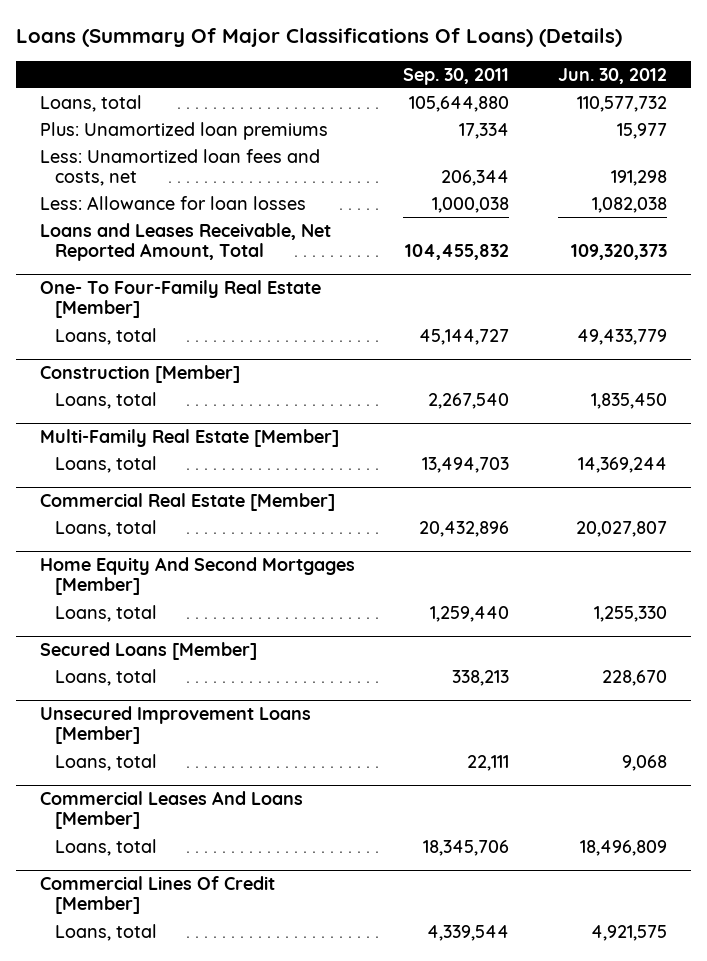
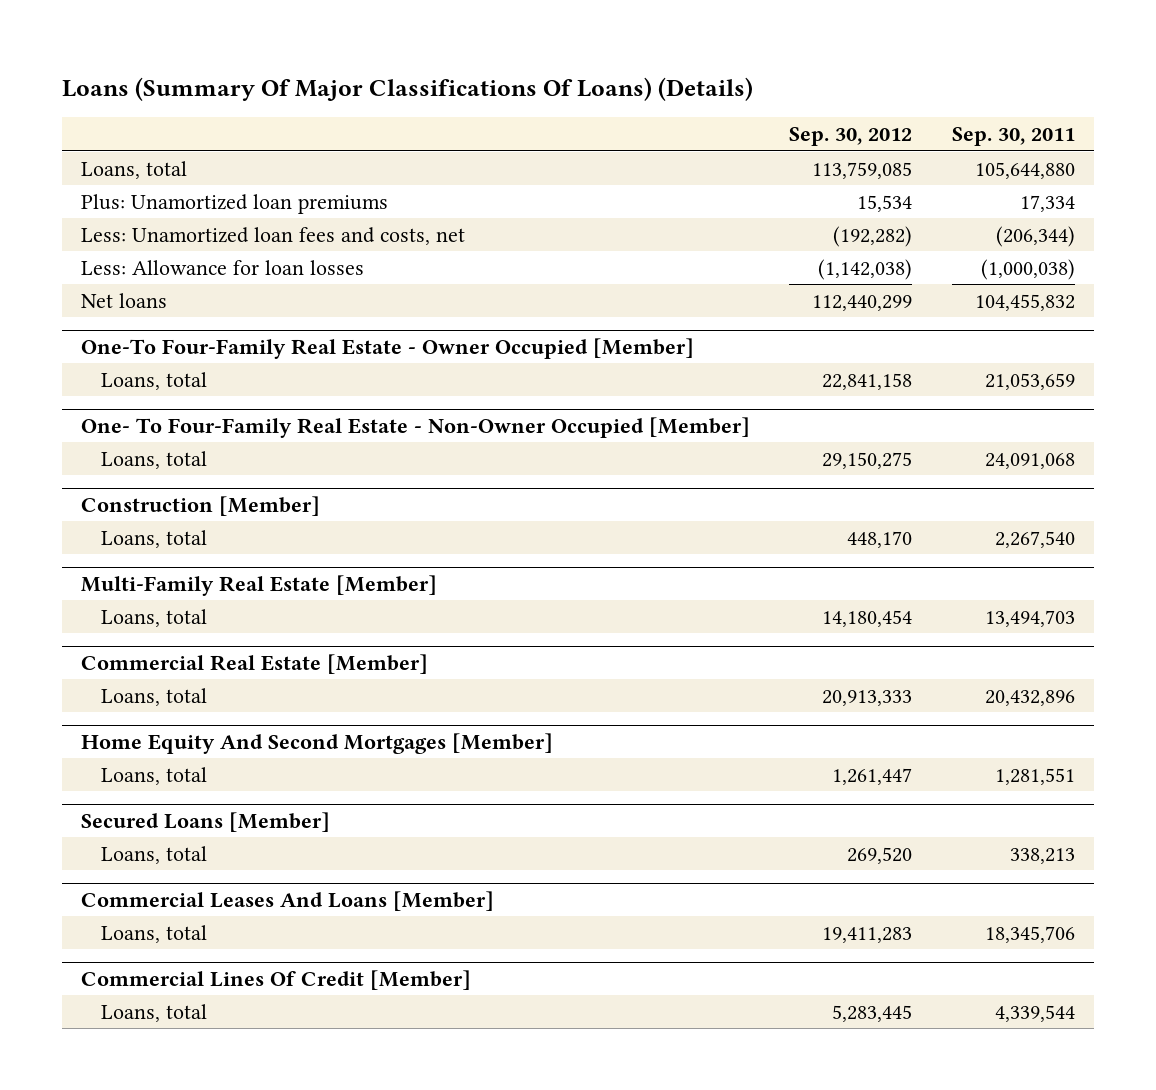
[557,67,667,84] Jun. 30, 2012 -> none
none -> [789,127,913,147] Sep. 30, 2012
[441,170,510,187] 206,344 -> [995,225,1075,247] (206,344)
[432,196,510,213] 1,000,038 -> [980,258,1075,280] (1,000,038)
[39,222,331,262] Loans and Leases Receivable, Net Reported Amount, Total -> [81,292,168,308] Net loans
[39,279,321,319] One- To Four-Family Real Estate [Member] -> [81,337,695,359] One-To Four-Family Real Estate - Owner Occupied [Member]
[419,328,510,345] 45,144,727 -> [984,372,1075,390] 21,053,659
none -> [81,416,751,438] One- To Four-Family Real Estate - Non-Owner Occupied [Member]
none -> [100,450,207,469] Loans, total
[430,605,510,622] 1,259,440 -> [994,767,1075,785] 1,281,551
[39,705,311,745] Unsecured Improvement Loans [Member] -> none
[54,753,157,771] Loans, total -> none

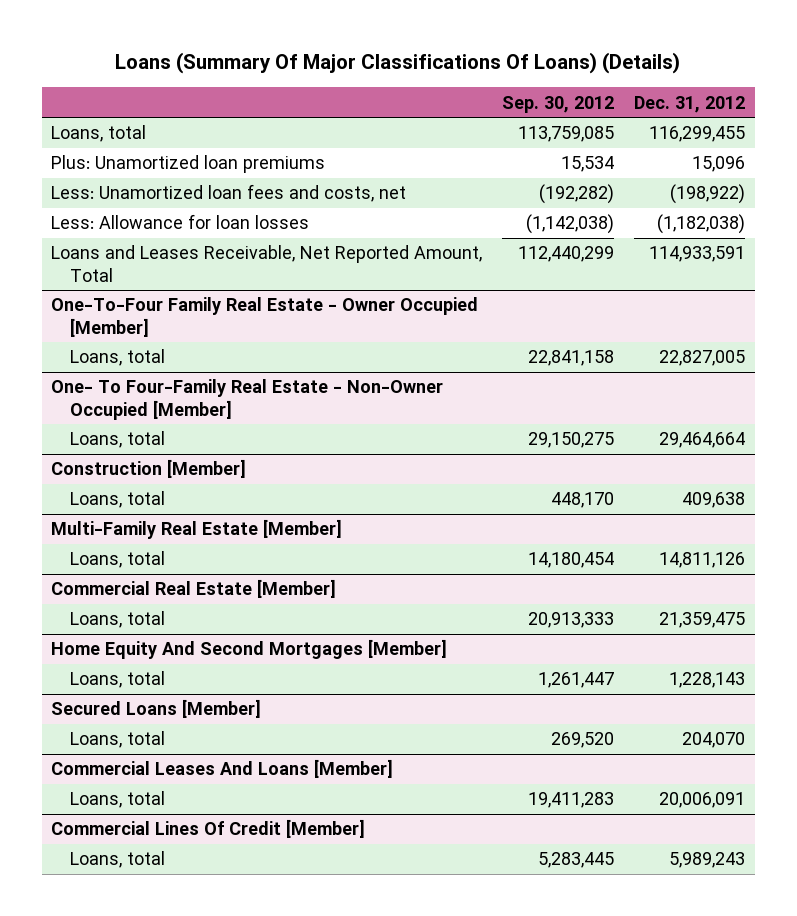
[951,127,1075,147] Sep. 30, 2011 -> none
none -> [634,95,746,113] Dec. 31, 2012
[81,292,168,308] Net loans -> [51,245,483,282] Loans and Leases Receivable, Net Reported Amount, Total
[81,337,695,359] One-To Four-Family Real Estate - Owner Occupied [Member] -> [51,297,479,337] One-To-Four Family Real Estate - Owner Occupied [Member]

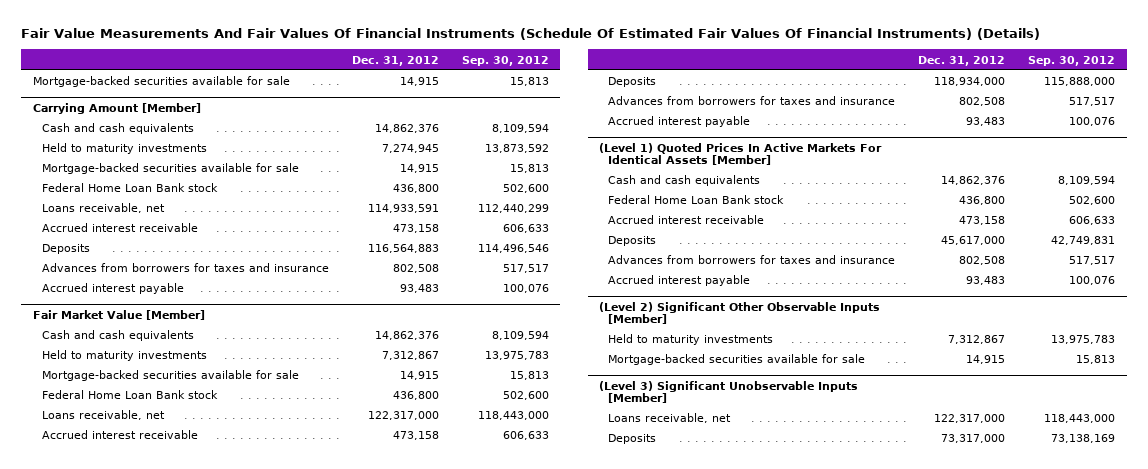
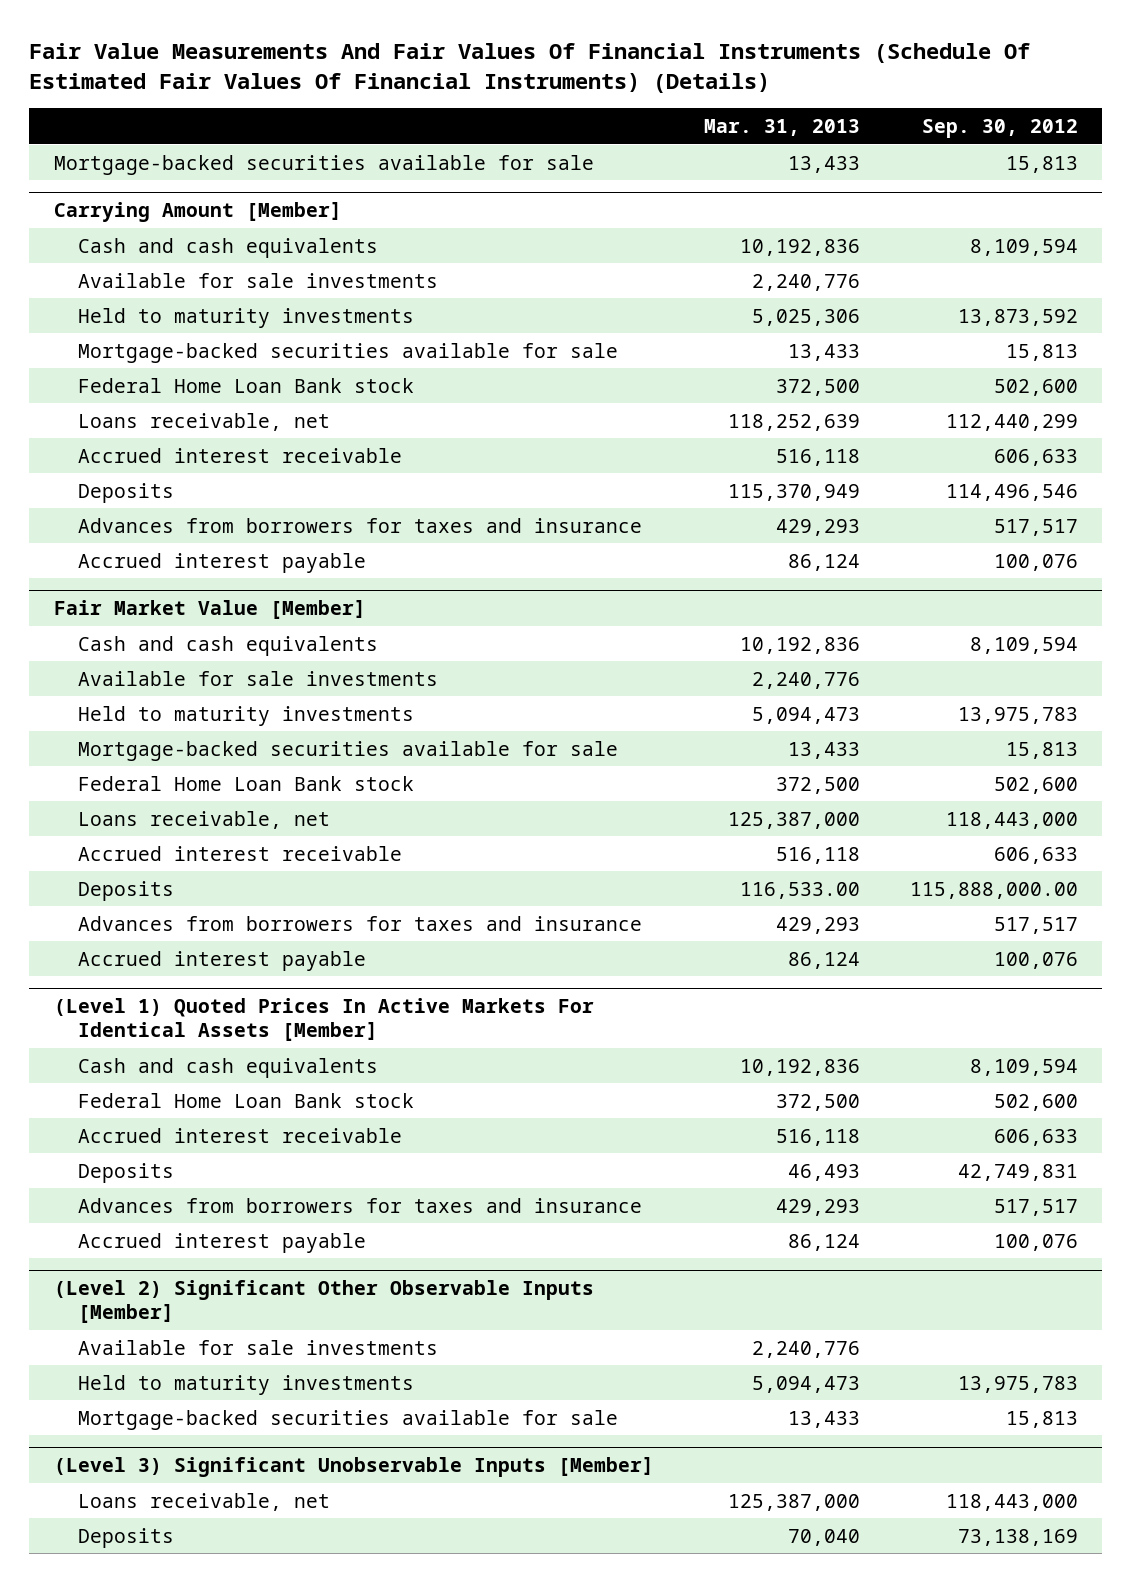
[351,55,439,66] Dec. 31, 2012 -> none
none -> [703,118,860,136] Mar. 31, 2013
none -> [77,272,438,288] Available for sale investments
none -> [77,670,438,686] Available for sale investments
[1044,77,1116,87] 115,888,000 -> [909,881,1078,899] 115,888,000.00
none -> [77,1339,438,1355] Available for sale investments

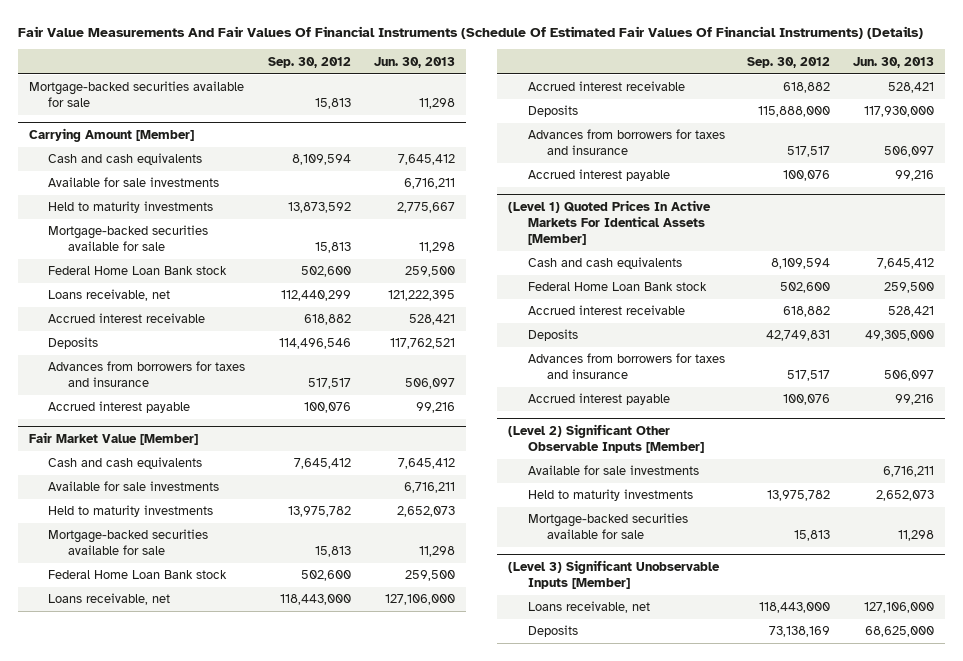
[703,118,860,136] Mar. 31, 2013 -> none
none -> [373,56,455,68] Jun. 30, 2013
[993,448,1078,466] 606,633 -> [304,314,352,326] 618,882
[969,636,1078,654] 8,109,594 -> [294,458,352,470] 7,645,412
[957,706,1078,724] 13,975,783 -> [288,506,352,518] 13,975,782
[993,846,1078,864] 606,633 -> [783,82,831,94] 618,882
[909,881,1078,899] 115,888,000.00 -> [758,106,831,118] 115,888,000
[993,1128,1078,1146] 606,633 -> [783,306,831,318] 618,882
[957,1375,1078,1393] 13,975,783 -> [767,490,831,502] 13,975,782

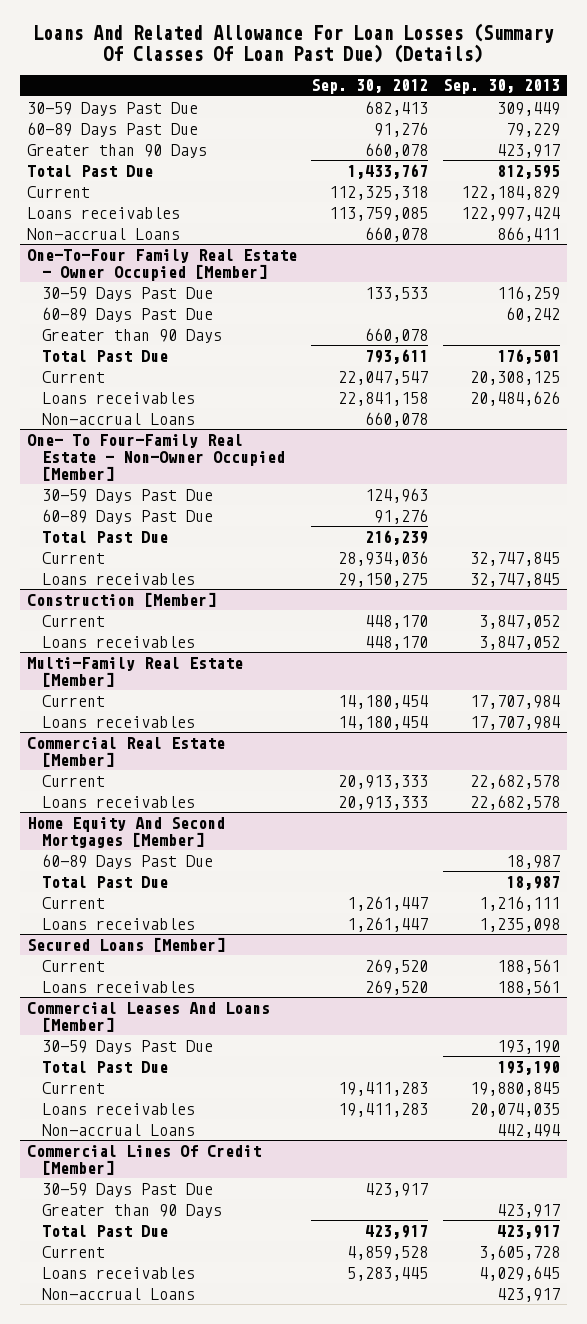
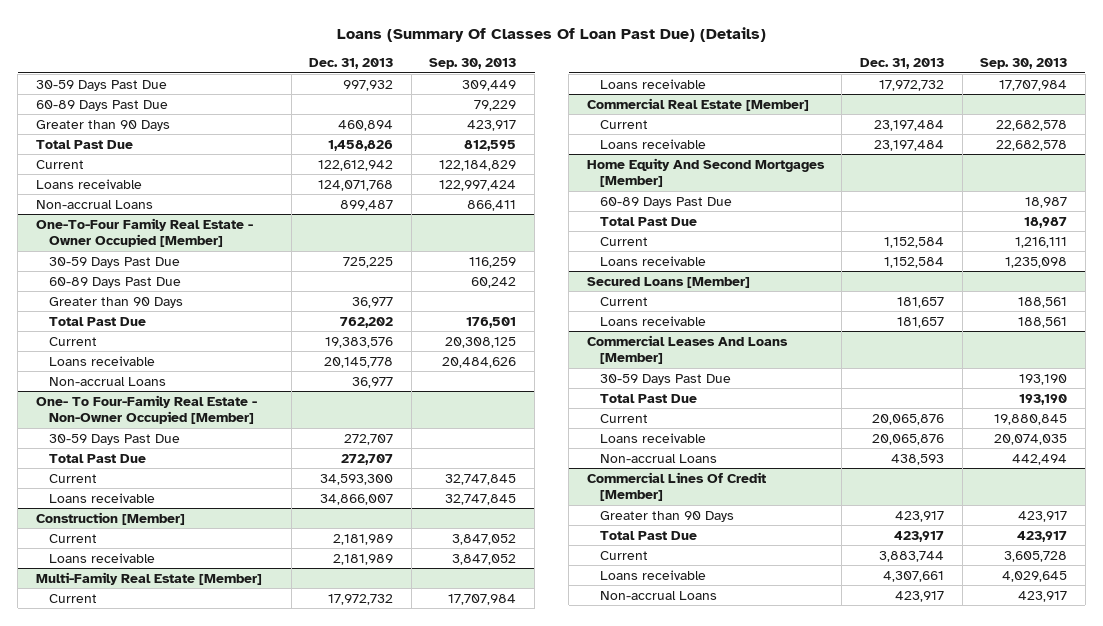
[33,23,555,64] Loans And Related Allowance For Loan Losses (Summary Of Classes Of Loan Past Due) (Details) -> [336,27,766,43] Loans (Summary Of Classes Of Loan Past Due) (Details)
[311,79,429,95] Sep. 30, 2012 -> none
none -> [309,58,394,70] Dec. 31, 2013
[26,206,180,219] Loans receivables -> [35,178,142,189] Loans receivable
[42,391,196,404] Loans receivables -> [48,355,155,366] Loans receivable
[42,508,214,524] 60-89 Days Past Due -> none
[42,572,196,585] Loans receivables -> [48,492,155,503] Loans receivable
[42,635,196,648] Loans receivables -> [48,552,155,563] Loans receivable
[42,715,196,728] Loans receivables -> [599,78,706,89] Loans receivable
[42,795,196,808] Loans receivables -> [599,138,706,149] Loans receivable
[42,917,196,930] Loans receivables -> [599,255,706,266] Loans receivable
[42,980,196,993] Loans receivables -> [599,315,706,326] Loans receivable
[42,1102,196,1115] Loans receivables -> [599,432,706,443] Loans receivable
[42,1182,214,1197] 30-59 Days Past Due -> none
[42,1266,196,1279] Loans receivables -> [599,569,706,580] Loans receivable

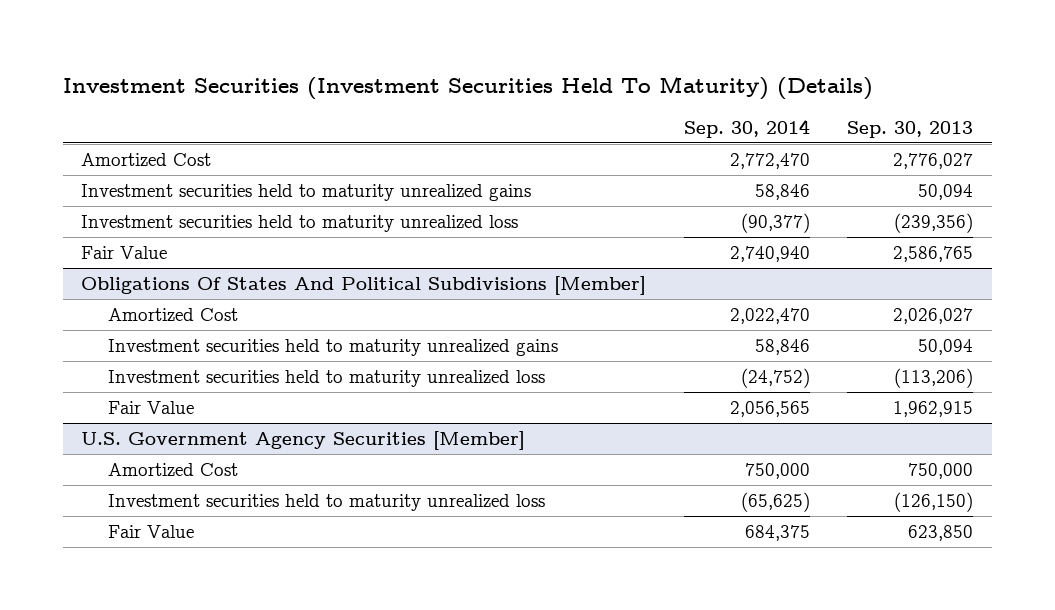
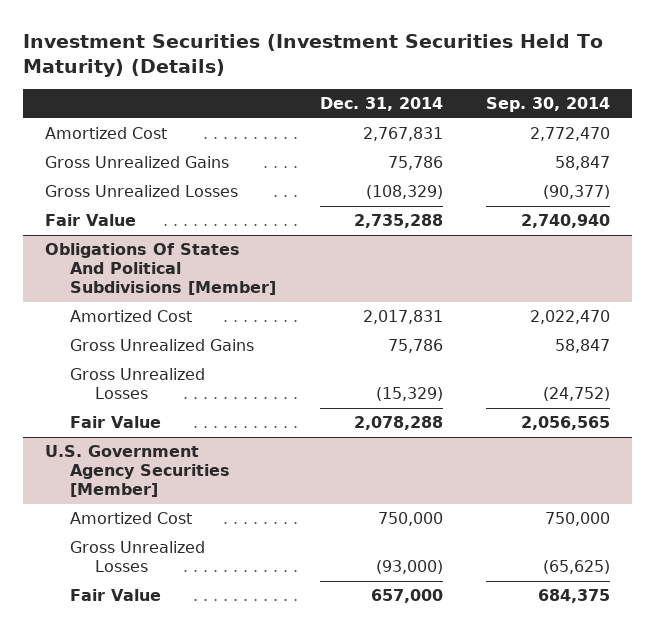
[847,120,974,138] Sep. 30, 2013 -> none
none -> [319,97,443,112] Dec. 31, 2014
[81,183,532,201] Investment securities held to maturity unrealized gains -> none
none -> [44,156,229,169] Gross Unrealized Gains
[81,214,519,232] Investment securities held to maturity unrealized loss -> [44,185,238,198] Gross Unrealized Losses
[107,338,558,356] Investment securities held to maturity unrealized gains -> none
none -> [70,339,255,352] Gross Unrealized Gains
[107,369,545,387] Investment securities held to maturity unrealized loss -> [70,368,206,400] Gross Unrealized Losses
[107,493,545,511] Investment securities held to maturity unrealized loss -> [70,541,206,573] Gross Unrealized Losses

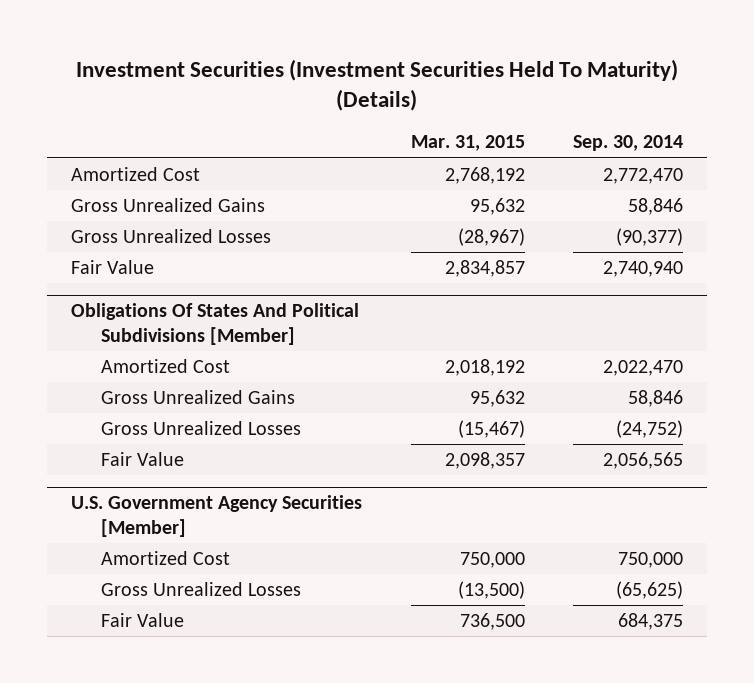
[319,97,443,112] Dec. 31, 2014 -> none
none -> [410,135,525,152] Mar. 31, 2015
[555,156,611,171] 58,847 -> [628,197,684,215] 58,846
[555,339,611,354] 58,847 -> [628,389,684,407] 58,846

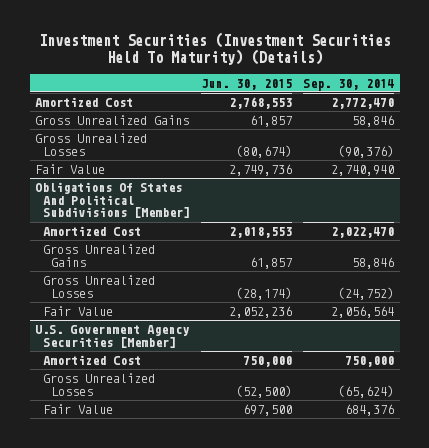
[410,135,525,152] Mar. 31, 2015 -> none
none -> [201,78,293,90] Jun. 30, 2015
[616,227,684,246] (90,377) -> [338,144,395,158] (90,376)
[603,451,684,469] 2,056,565 -> [331,305,395,318] 2,056,564
[616,580,684,599] (65,625) -> [338,384,395,398] (65,624)
[618,612,684,630] 684,375 -> [345,403,395,416] 684,376

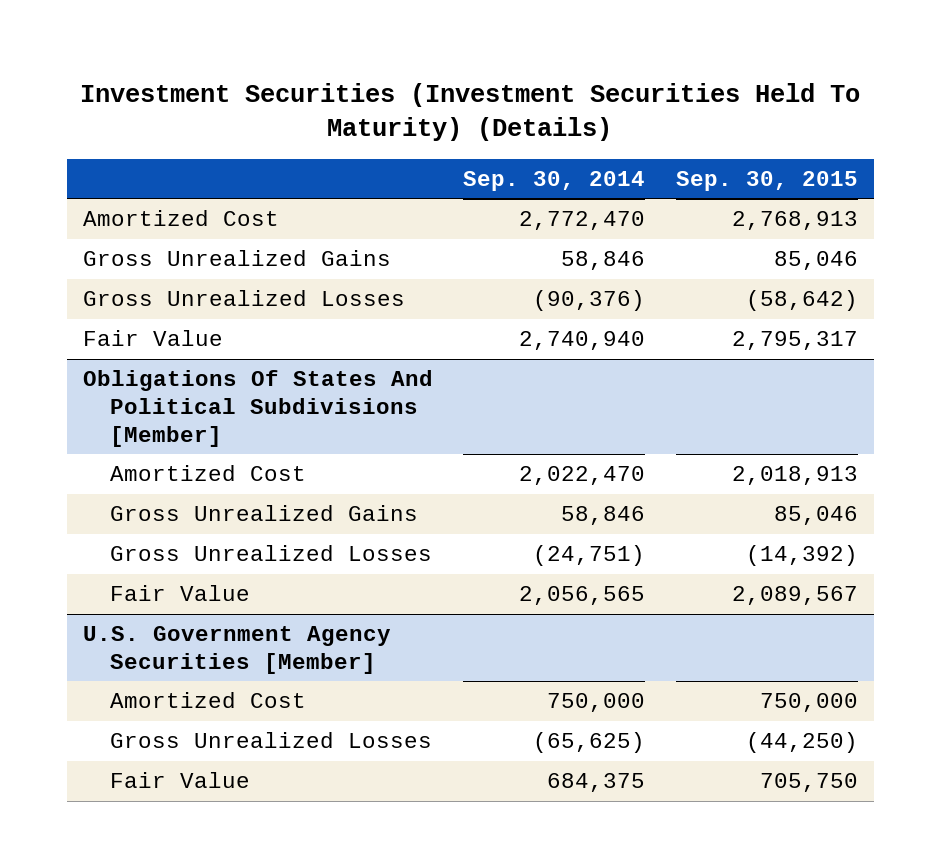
[201,78,293,90] Jun. 30, 2015 -> none
none -> [676,170,859,191] Sep. 30, 2015
[338,286,395,300] (24,752) -> [533,545,646,567] (24,751)
[331,305,395,318] 2,056,564 -> [519,586,646,606] 2,056,565
[338,384,395,398] (65,624) -> [533,732,646,754] (65,625)
[345,403,395,416] 684,376 -> [547,773,646,793] 684,375

